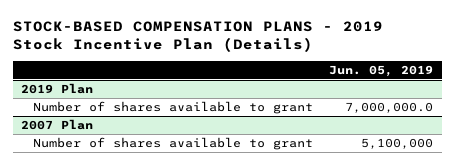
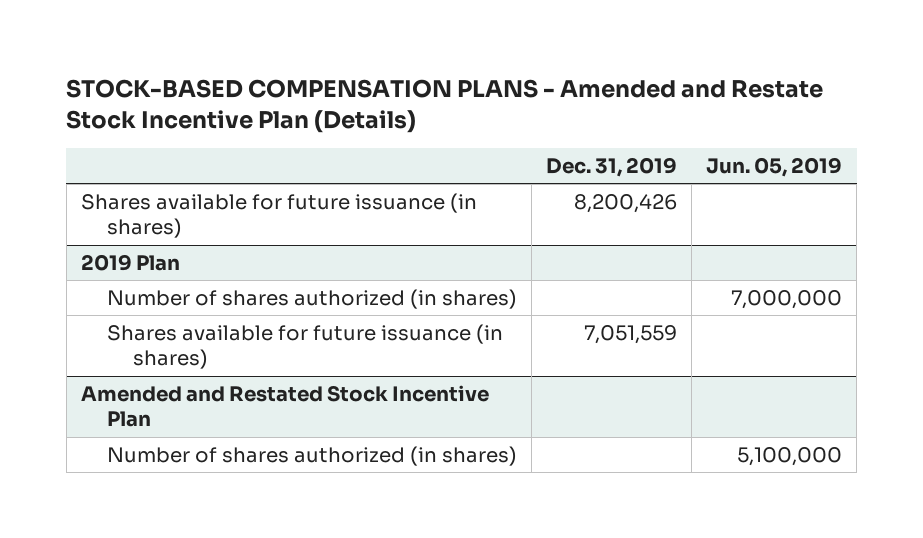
[13,21,384,53] STOCK-BASED COMPENSATION PLANS - 2019 Stock Incentive Plan (Details) -> [66,79,824,134] STOCK-BASED COMPENSATION PLANS - Amended and Restate Stock Incentive Plan (Details)
none -> [546,156,678,177] Dec. 31, 2019
none -> [80,192,477,239] Shares available for future issuance (in shares)
[33,101,314,115] Number of shares available to grant -> [107,288,518,309] Number of shares authorized (in shares)
[345,102,434,114] 7,000,000.0 -> [731,289,843,309] 7,000,000
none -> [107,323,504,370] Shares available for future issuance (in shares)
[21,119,94,131] 2007 Plan -> [80,384,489,428] Amended and Restated Stock Incentive Plan
[33,137,314,151] Number of shares available to grant -> [107,445,518,466] Number of shares authorized (in shares)

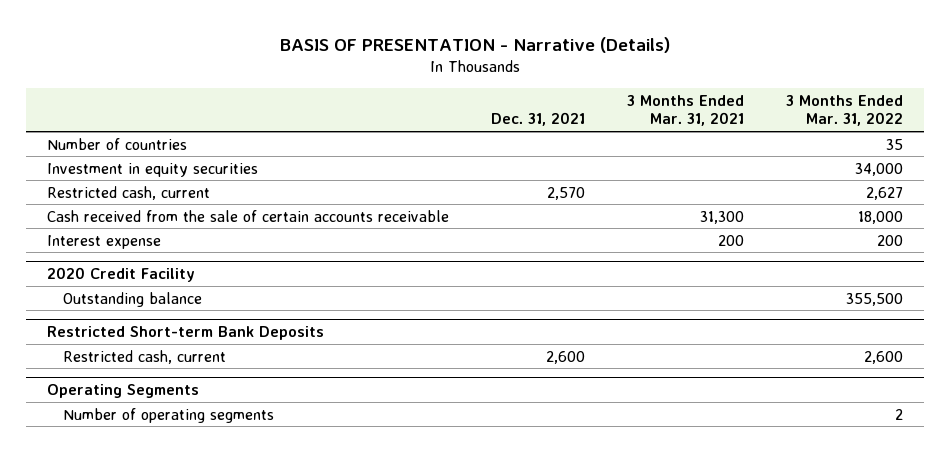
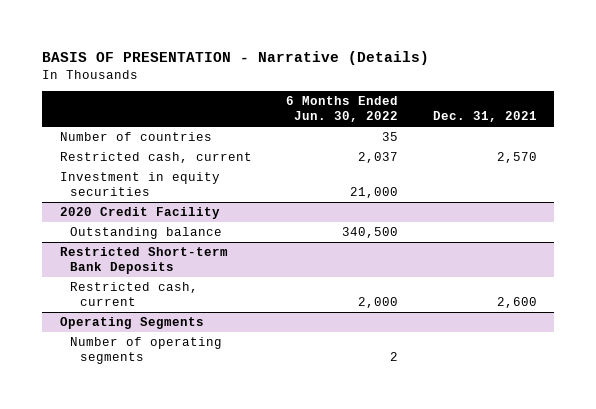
[627,94,745,127] 3 Months Ended Mar. 31, 2021 -> none
[786,94,904,127] 3 Months Ended Mar. 31, 2022 -> none
none -> [286,96,399,123] 6 Months Ended Jun. 30, 2022
[47,209,450,222] Cash received from the sale of certain accounts receivable -> none
[47,234,162,249] Interest expense -> none
[47,162,259,177] Investment in equity securities -> [59,172,220,197] Investment in equity securities

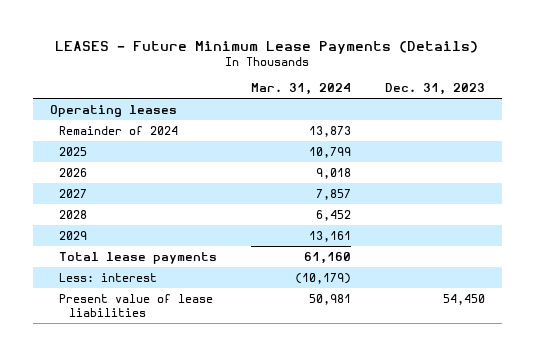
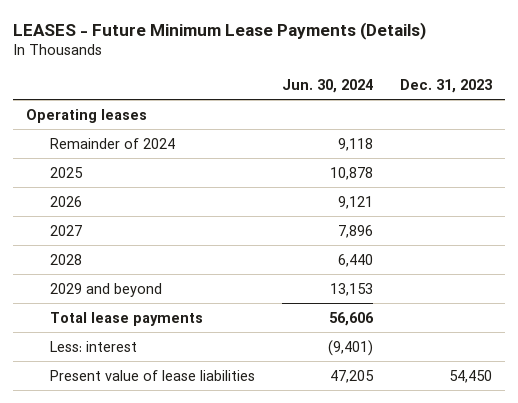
[250,82,351,95] Mar. 31, 2024 -> none
none -> [281,78,373,93] Jun. 30, 2024
[59,230,88,240] 2029 -> [49,282,162,297] 2029 and beyond

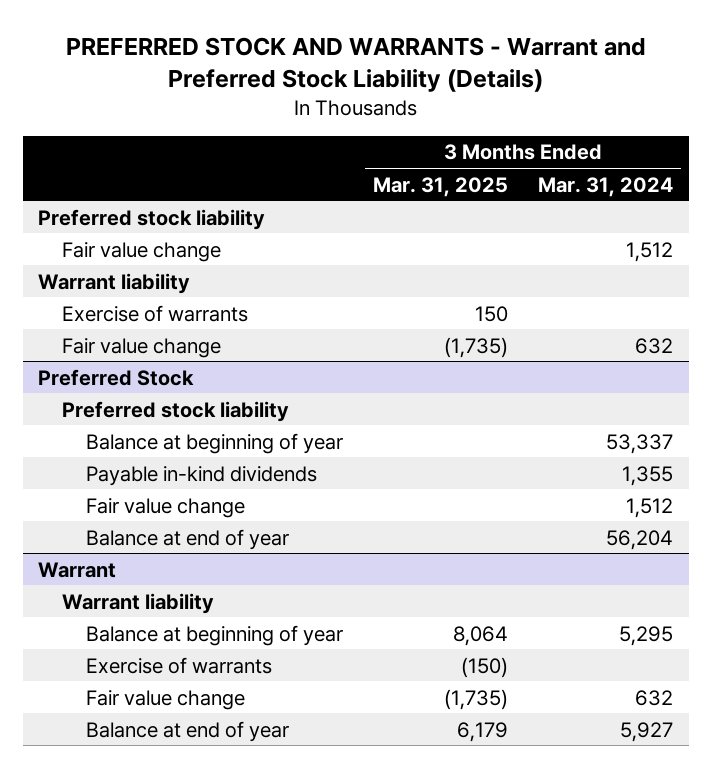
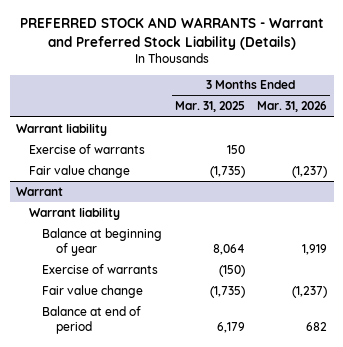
[538,176,674,197] Mar. 31, 2024 -> none
none -> [257,101,328,113] Mar. 31, 2026
[38,208,266,230] Preferred stock liability -> none
[61,241,221,262] Fair value change -> none
[38,368,195,386] Preferred Stock -> none
[61,400,289,422] Preferred stock liability -> none
[85,432,343,454] Balance at beginning of year -> none
[85,465,317,486] Payable in-kind dividends -> none
[85,497,245,518] Fair value change -> none
[85,528,289,550] Balance at end of year -> none
[85,720,289,742] Balance at end of year -> [42,305,142,334] Balance at end of period

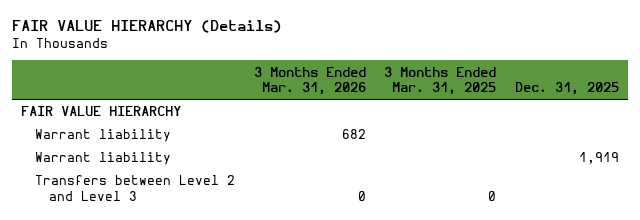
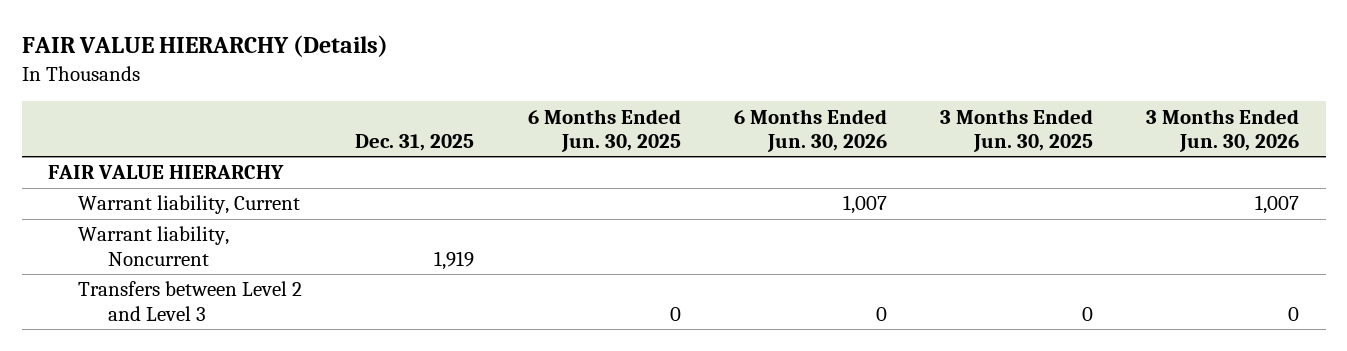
[253,66,366,96] 3 Months Ended Mar. 31, 2026 -> none
[384,66,497,96] 3 Months Ended Mar. 31, 2025 -> none
none -> [527,108,681,152] 6 Months Ended Jun. 30, 2025
none -> [733,108,887,152] 6 Months Ended Jun. 30, 2026
none -> [939,108,1093,152] 3 Months Ended Jun. 30, 2025
none -> [1145,108,1299,152] 3 Months Ended Jun. 30, 2026
[35,129,172,143] Warrant liability -> [78,195,301,215] Warrant liability, Current
[35,152,172,166] Warrant liability -> [78,226,230,266] Warrant liability, Noncurrent

